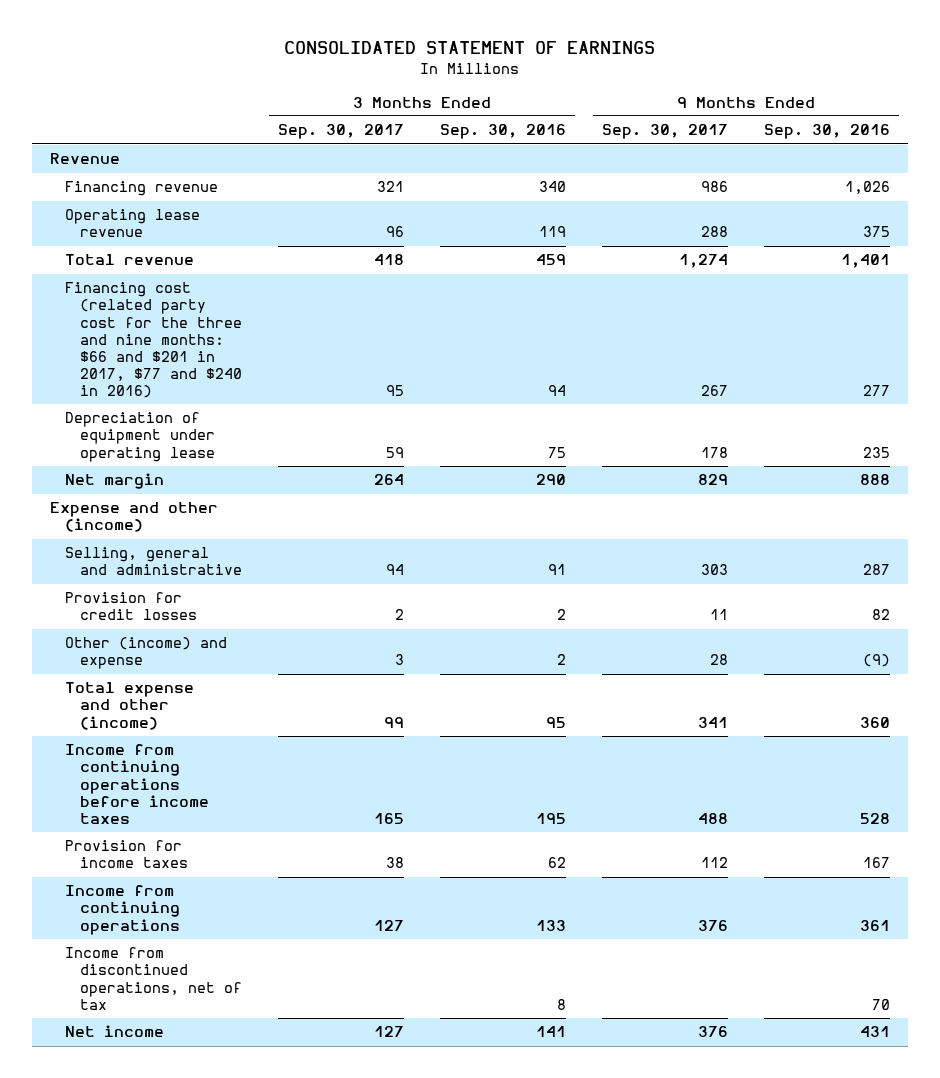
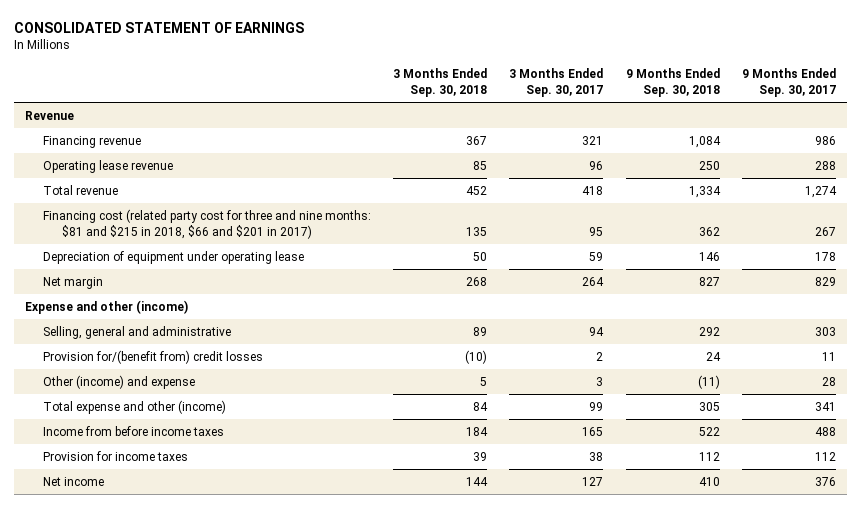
[439,124,566,140] Sep. 30, 2016 -> none
[763,124,890,140] Sep. 30, 2016 -> none
none -> [393,68,488,98] 3 Months Ended Sep. 30, 2018
none -> [625,68,720,98] 9 Months Ended Sep. 30, 2018
[64,282,242,398] Financing cost (related party cost for the three and nine months: $66 and $201 in 2017, $77 and $240 in 2016) -> [43,208,372,239] Financing cost (related party cost for three and nine months: $81 and $215 in 2018, $66 and $201 in 2017)
[64,592,197,621] Provision for credit losses -> [43,349,264,364] Provision for/(benefit from) credit losses
[64,744,209,824] Income from continuing operations before income taxes -> [43,425,225,436] Income from before income taxes
[64,885,180,935] Income from continuing operations -> none
[64,947,242,1010] Income from discontinued operations, net of tax -> none

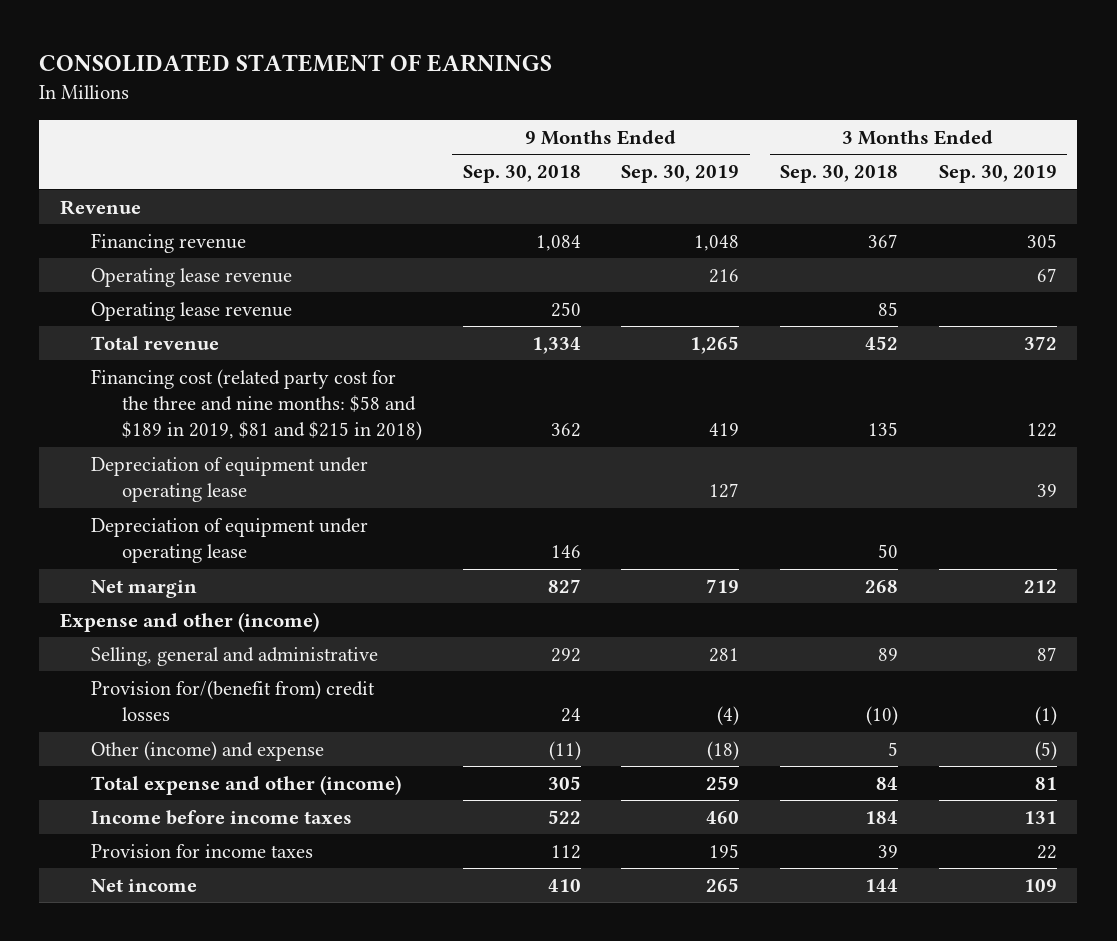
[509,68,604,98] 3 Months Ended Sep. 30, 2017 -> none
[741,68,836,98] 9 Months Ended Sep. 30, 2017 -> none
none -> [621,165,740,184] Sep. 30, 2019
none -> [938,165,1057,184] Sep. 30, 2019
none -> [90,267,292,287] Operating lease revenue
[43,208,372,239] Financing cost (related party cost for three and nine months: $81 and $215 in 2018, $66 and $201 in 2017) -> [90,368,422,442] Financing cost (related party cost for the three and nine months: $58 and $189 in 2019, $81 and $215 in 2018)
none -> [90,456,368,503] Depreciation of equipment under operating lease
[43,425,225,436] Income from before income taxes -> [90,809,352,825] Income before income taxes

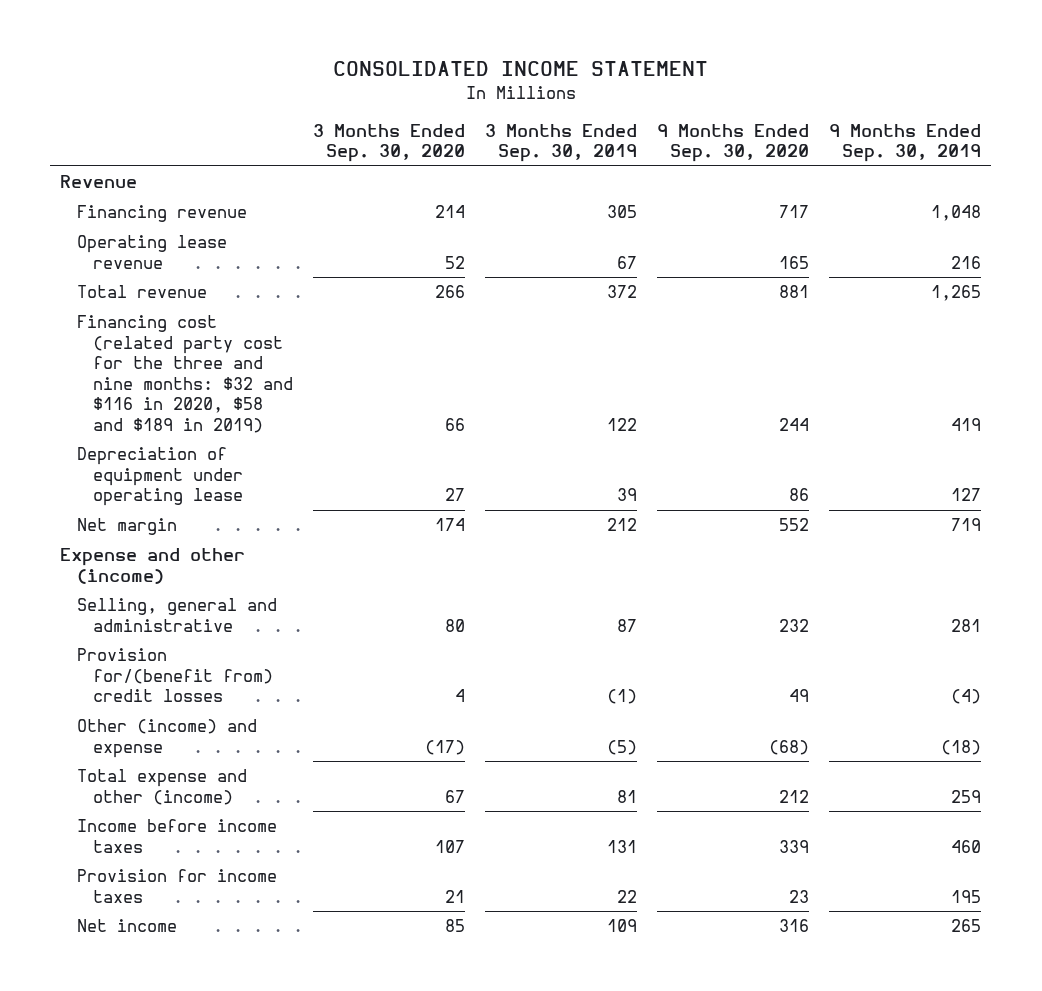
[39,54,553,73] CONSOLIDATED STATEMENT OF EARNINGS -> [332,61,708,77] CONSOLIDATED INCOME STATEMENT
[462,165,581,184] Sep. 30, 2018 -> none
[780,165,899,184] Sep. 30, 2018 -> none
none -> [313,123,466,163] 3 Months Ended Sep. 30, 2020
none -> [657,123,810,163] 9 Months Ended Sep. 30, 2020
[90,301,292,321] Operating lease revenue -> none
[90,368,422,442] Financing cost (related party cost for the three and nine months: $58 and $189 in 2019, $81 and $215 in 2018) -> [76,315,294,433] Financing cost (related party cost for the three and nine months: $32 and $116 in 2020, $58 and $189 in 2019)
[90,517,368,564] Depreciation of equipment under operating lease -> none

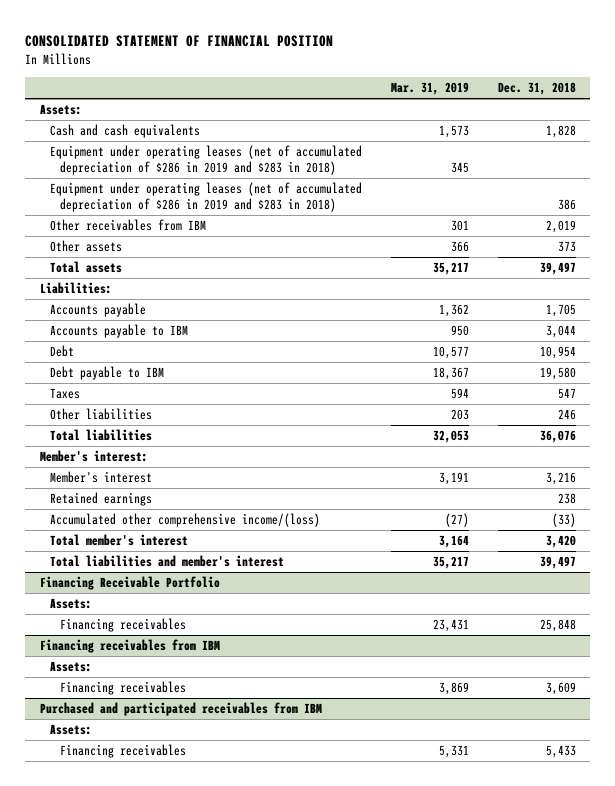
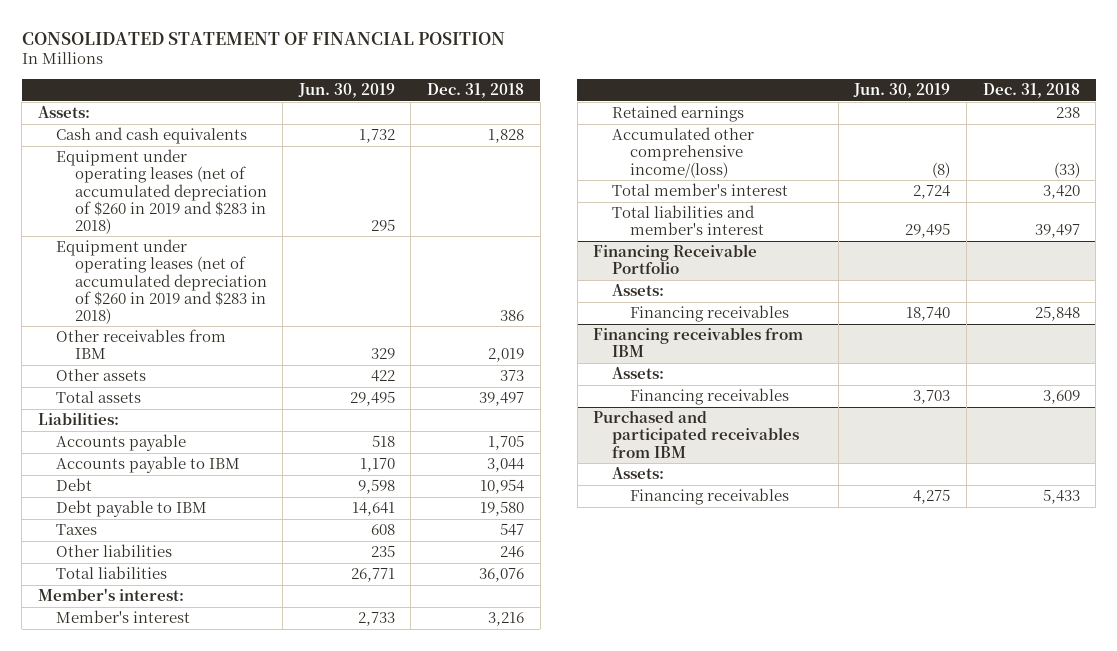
[390,82,469,96] Mar. 31, 2019 -> none
none -> [297,83,395,99] Jun. 30, 2019
[49,145,362,175] Equipment under operating leases (net of accumulated depreciation of $286 in 2019 and $283 in 2018) -> [56,149,267,234] Equipment under operating leases (net of accumulated depreciation of $260 in 2019 and $283 in 2018)
[49,182,362,212] Equipment under operating leases (net of accumulated depreciation of $286 in 2019 and $283 in 2018) -> [56,239,267,324] Equipment under operating leases (net of accumulated depreciation of $260 in 2019 and $283 in 2018)

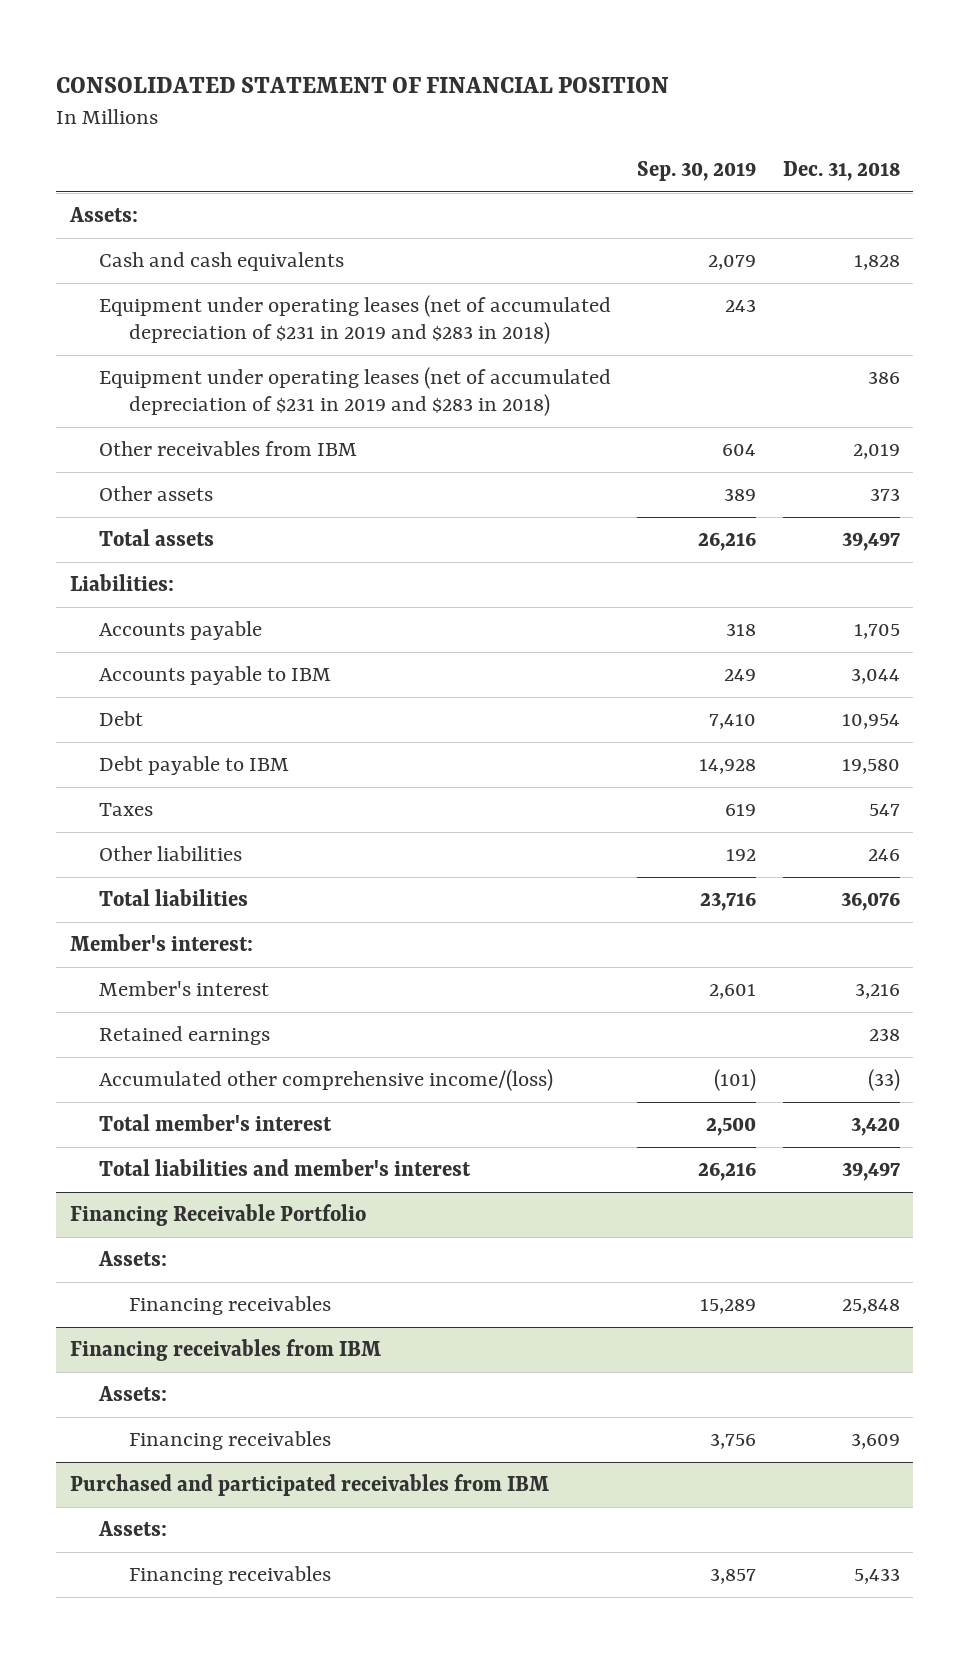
[297,83,395,99] Jun. 30, 2019 -> none
none -> [637,161,757,182] Sep. 30, 2019
[56,149,267,234] Equipment under operating leases (net of accumulated depreciation of $260 in 2019 and $283 in 2018) -> [99,294,612,344] Equipment under operating leases (net of accumulated depreciation of $231 in 2019 and $283 in 2018)
[56,239,267,324] Equipment under operating leases (net of accumulated depreciation of $260 in 2019 and $283 in 2018) -> [99,366,612,416] Equipment under operating leases (net of accumulated depreciation of $231 in 2019 and $283 in 2018)

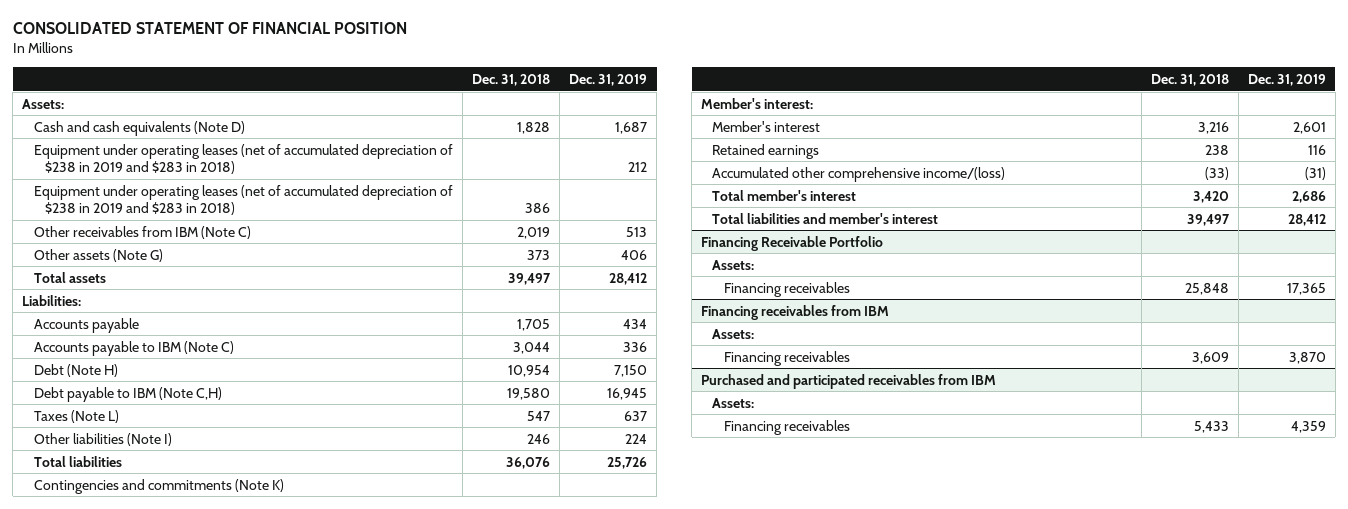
[637,161,757,182] Sep. 30, 2019 -> none
none -> [569,73,648,86] Dec. 31, 2019
[99,251,345,271] Cash and cash equivalents -> [33,120,245,136] Cash and cash equivalents (Note D)
[99,294,612,344] Equipment under operating leases (net of accumulated depreciation of $231 in 2019 and $283 in 2018) -> [33,143,453,174] Equipment under operating leases (net of accumulated depreciation of $238 in 2019 and $283 in 2018)
[99,366,612,416] Equipment under operating leases (net of accumulated depreciation of $231 in 2019 and $283 in 2018) -> [33,184,453,215] Equipment under operating leases (net of accumulated depreciation of $238 in 2019 and $283 in 2018)
[99,440,358,456] Other receivables from IBM -> [33,225,251,239] Other receivables from IBM (Note C)
[99,485,214,501] Other assets -> [33,248,163,262] Other assets (Note G)
[99,665,332,685] Accounts payable to IBM -> [33,340,234,356] Accounts payable to IBM (Note C)
[99,710,144,726] Debt -> [33,363,118,377] Debt (Note H)
[99,755,290,775] Debt payable to IBM -> [33,386,222,402] Debt payable to IBM (Note C,H)
[99,802,154,816] Taxes -> [33,409,119,423] Taxes (Note L)
[99,845,243,861] Other liabilities -> [33,432,172,446] Other liabilities (Note I)
none -> [33,478,284,494] Contingencies and commitments (Note K)

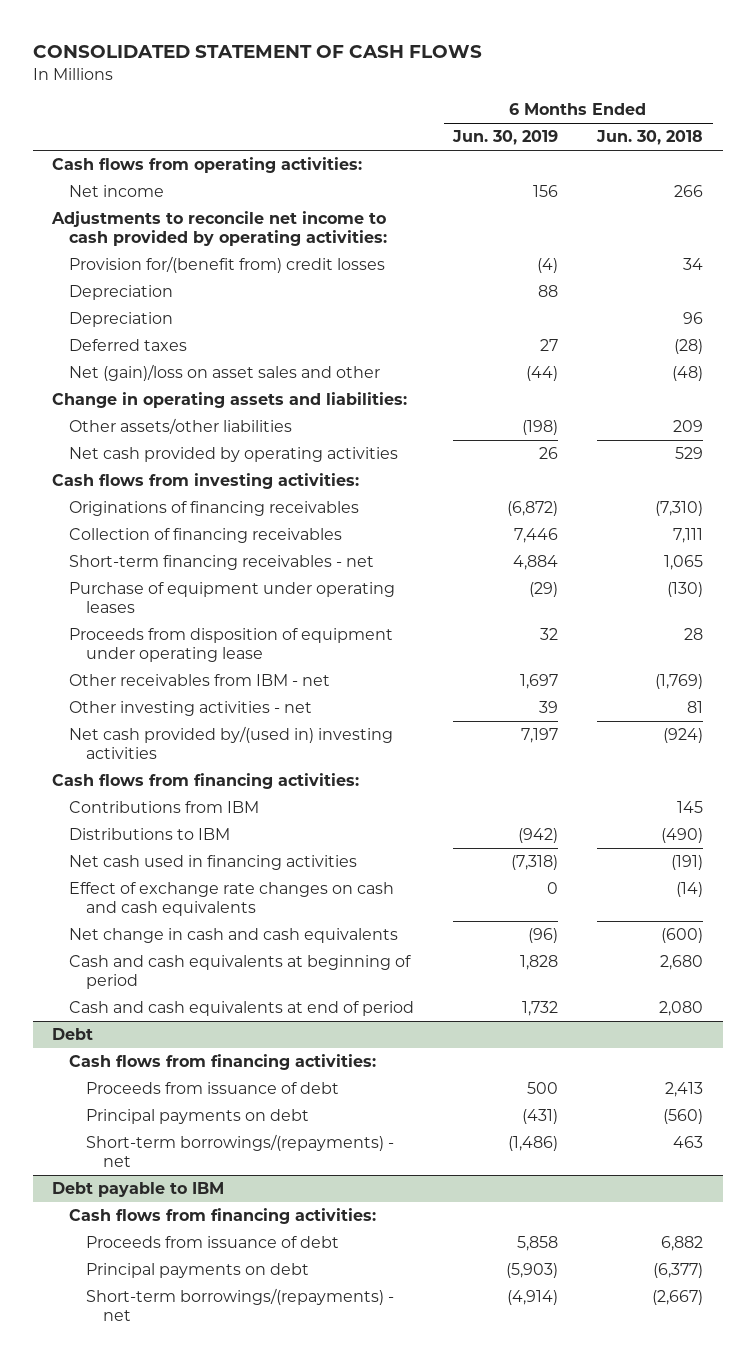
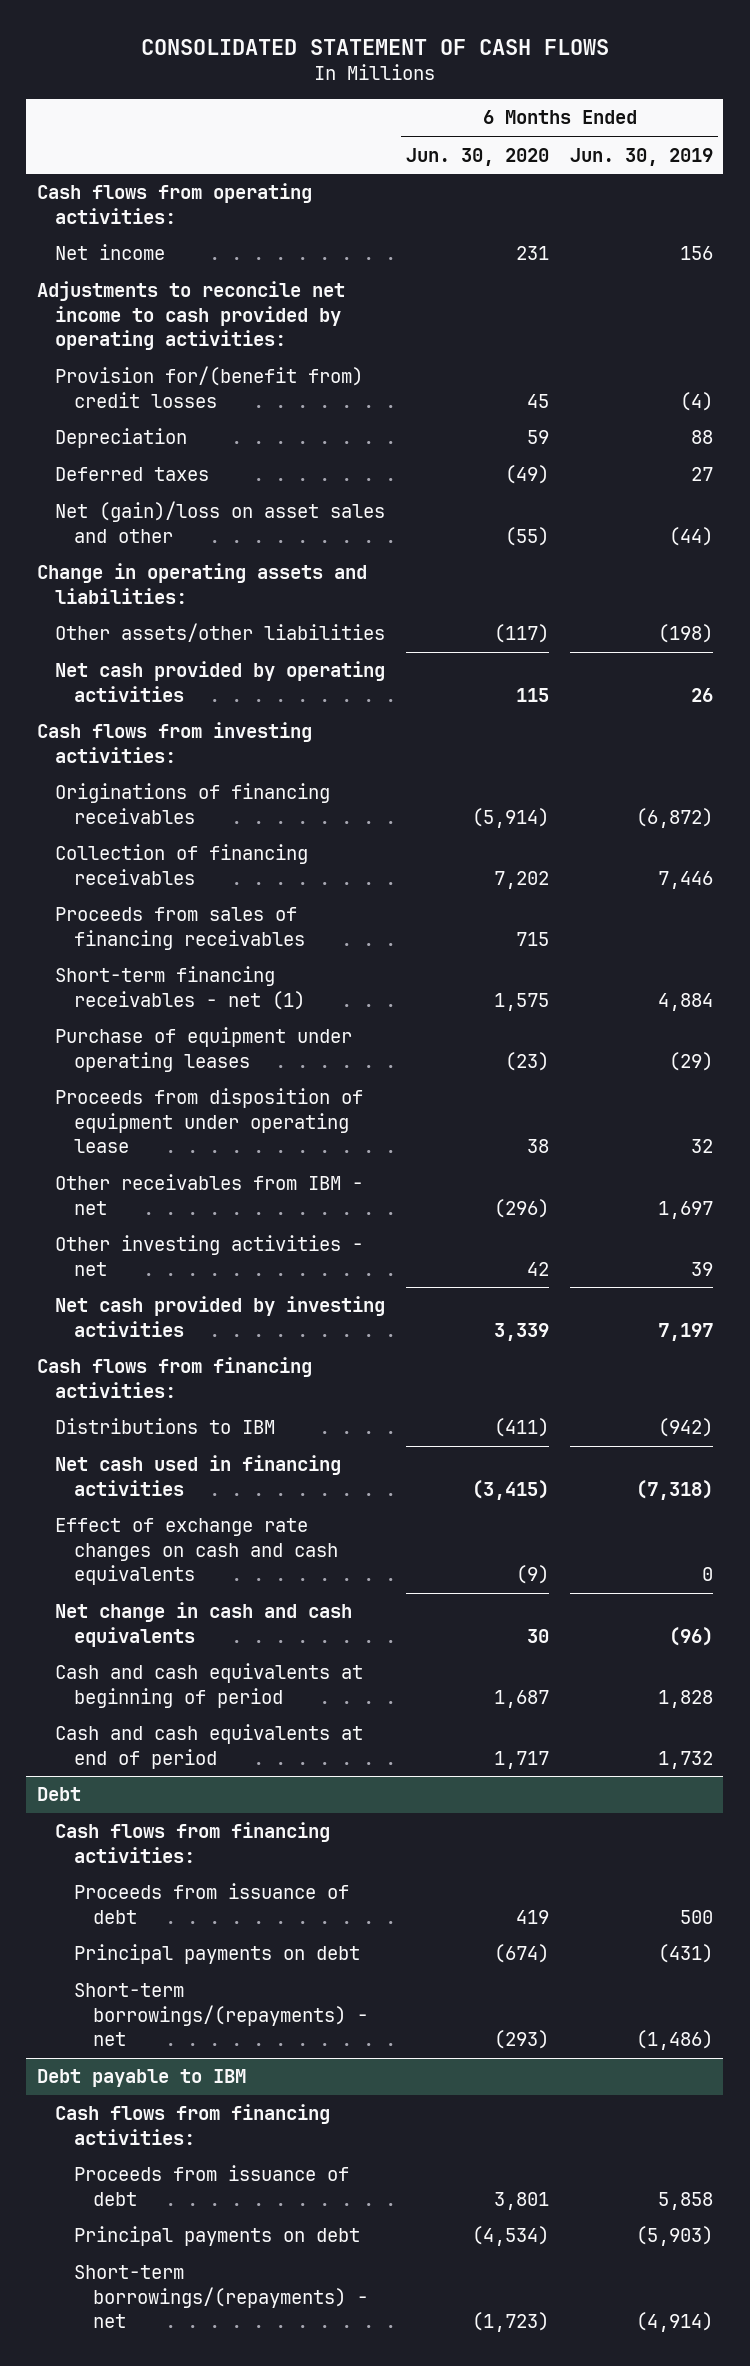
[596,130,704,146] Jun. 30, 2018 -> none
none -> [406,147,550,166] Jun. 30, 2020
[69,312,174,328] Depreciation -> none
none -> [55,907,306,950] Proceeds from sales of financing receivables
[69,555,375,571] Short-term financing receivables - net -> [55,966,306,1010] Short-term financing receivables - net (1)
[69,726,394,760] Net cash provided by/(used in) investing activities -> [55,1296,386,1337] Net cash provided by investing activities
[69,801,260,814] Contributions from IBM -> none

